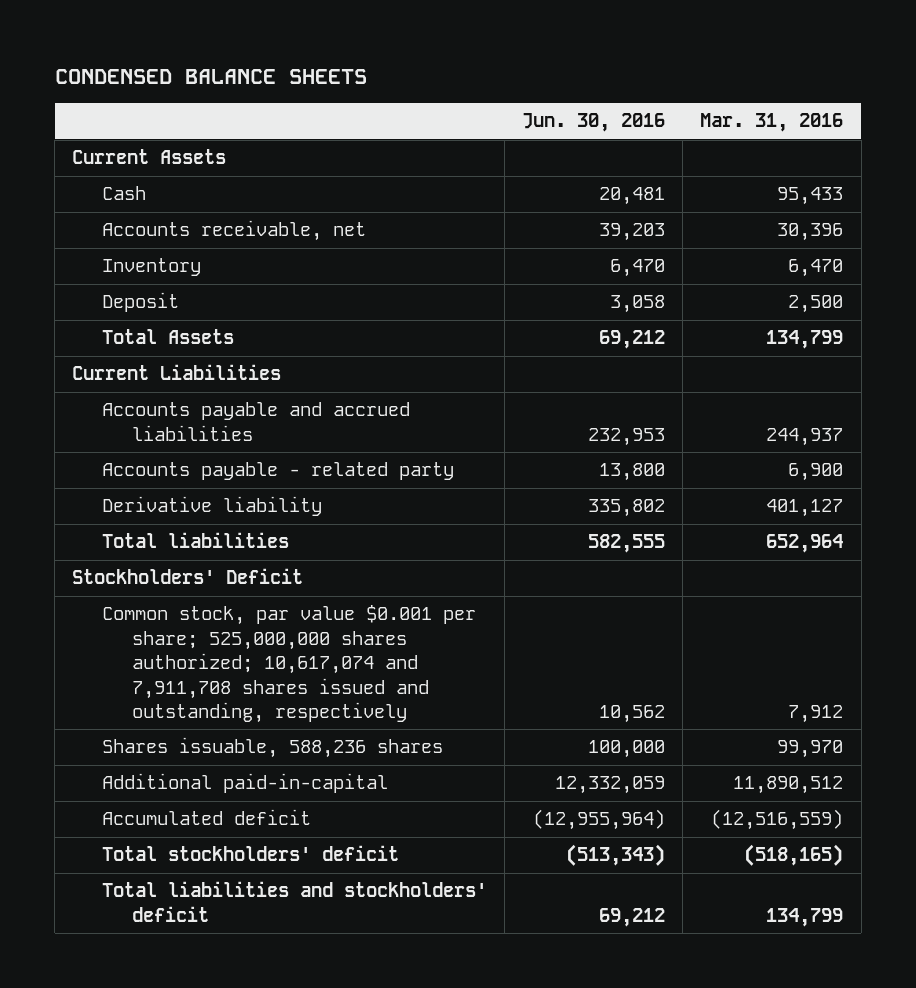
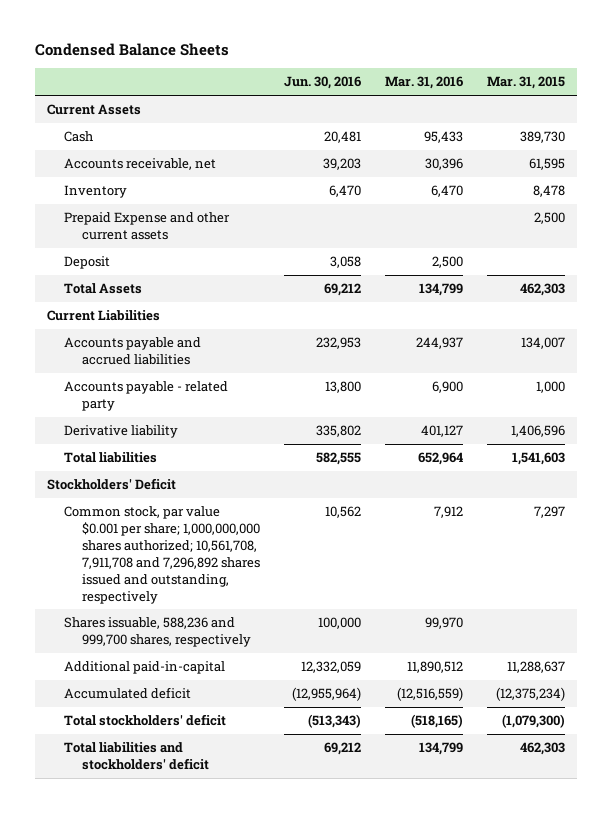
[54,69,367,85] CONDENSED BALANCE SHEETS -> [34,43,229,57] Condensed Balance Sheets
none -> [486,76,565,90] Mar. 31, 2015
none -> [64,212,231,241] Prepaid Expense and other current assets
[102,605,477,723] Common stock, par value $0.001 per share; 525,000,000 shares authorized; 10,617,074 and 7,911,708 shares issued and outstanding, respectively -> [64,506,260,604] Common stock, par value $0.001 per share; 1,000,000,000 shares authorized; 10,561,708, 7,911,708 and 7,296,892 shares issued and outstanding, respectively
[102,737,444,759] Shares issuable, 588,236 shares -> [64,617,251,648] Shares issuable, 588,236 and 999,700 shares, respectively

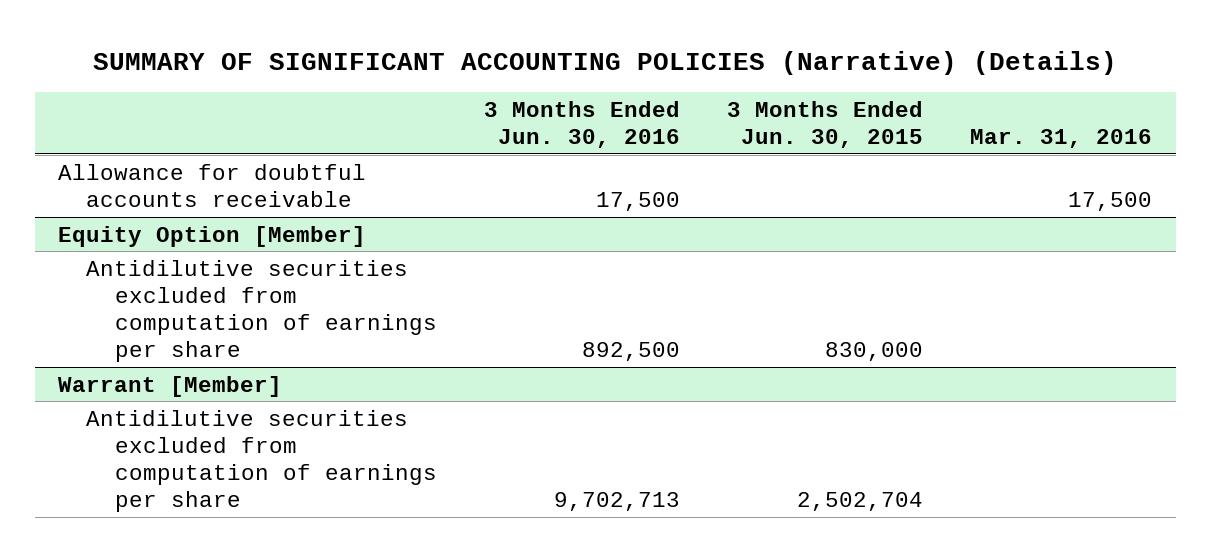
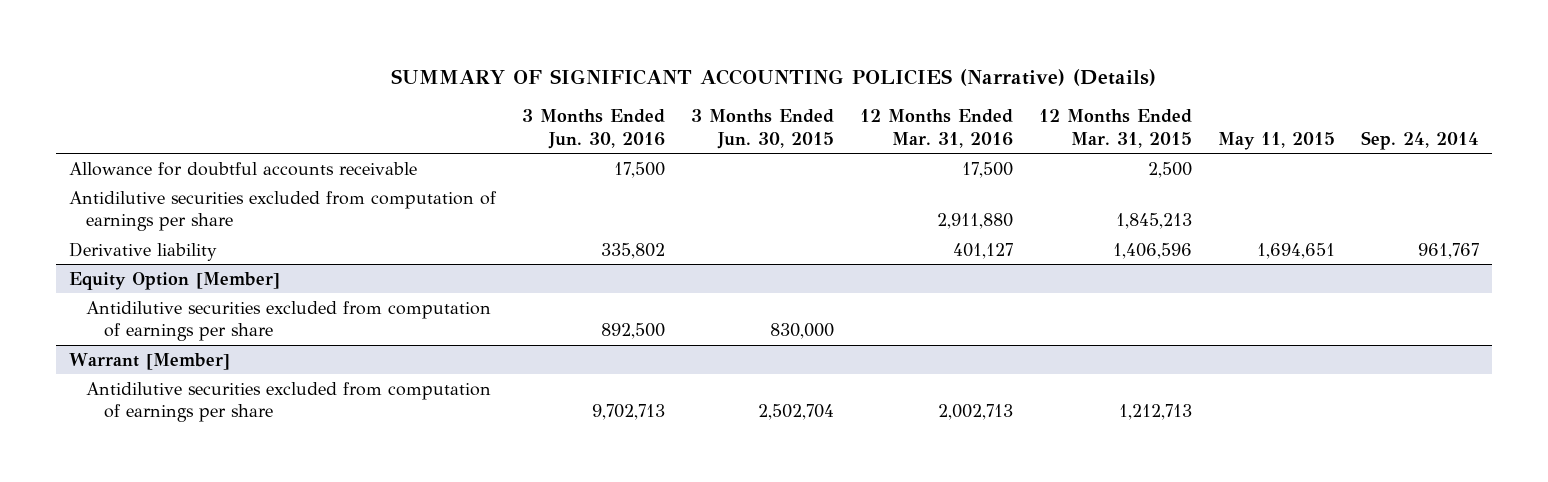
[970,128,1153,148] Mar. 31, 2016 -> none
none -> [859,109,1013,149] 12 Months Ended Mar. 31, 2016
none -> [1038,109,1192,149] 12 Months Ended Mar. 31, 2015
none -> [1217,132,1335,151] May 11, 2015
none -> [1361,131,1480,151] Sep. 24, 2014
none -> [68,190,497,232] Antidilutive securities excluded from computation of earnings per share
none -> [68,241,217,261] Derivative liability

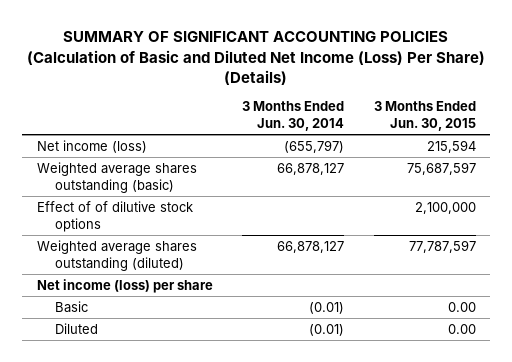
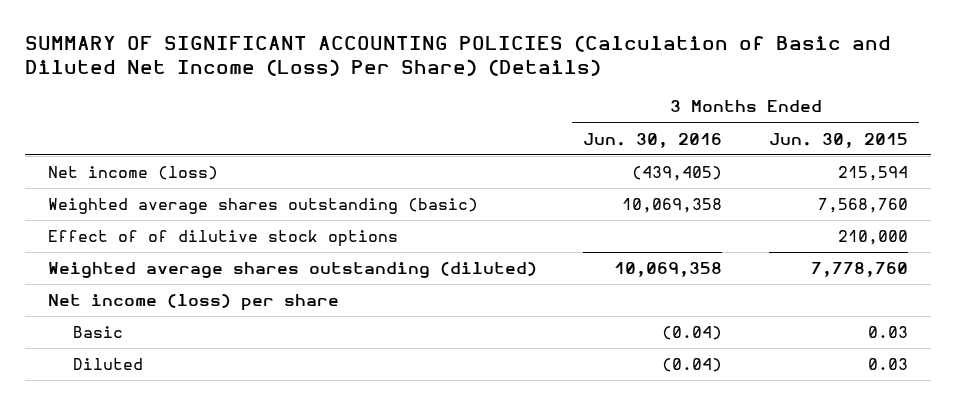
[242,101,345,132] 3 Months Ended Jun. 30, 2014 -> none
none -> [583,132,723,148] Jun. 30, 2016
[406,161,476,175] 75,687,597 -> [817,198,908,214] 7,568,760
[414,201,476,214] 2,100,000 -> [837,230,908,246] 210,000
[408,239,476,253] 77,787,597 -> [810,262,908,278] 7,778,760
[447,301,476,312] 0.00 -> [867,326,908,339] 0.03
[447,323,476,334] 0.00 -> [867,358,908,371] 0.03

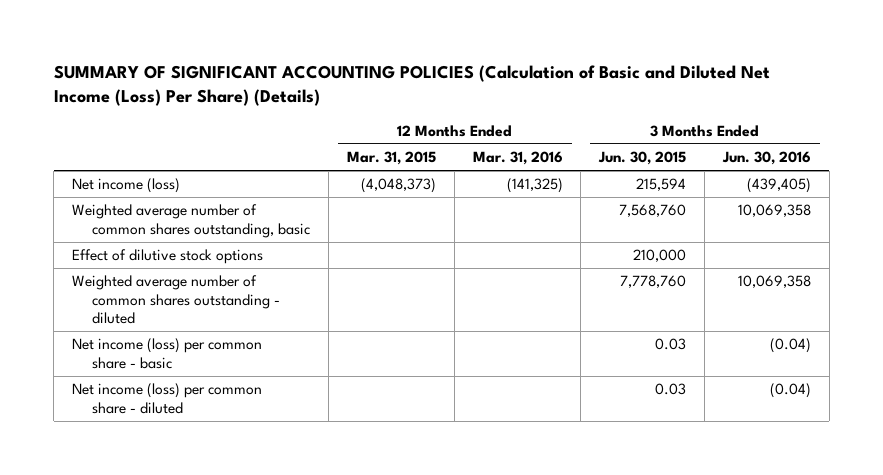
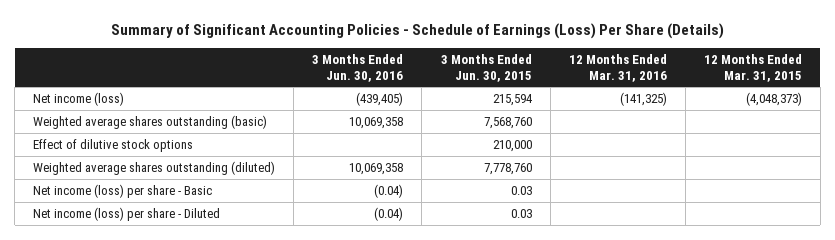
[53,64,770,107] SUMMARY OF SIGNIFICANT ACCOUNTING POLICIES (Calculation of Basic and Diluted Net Income (Loss) Per Share) (Details) -> [110,23,724,40] Summary of Significant Accounting Policies - Schedule of Earnings (Loss) Per Share (Details)
[72,204,311,238] Weighted average number of common shares outstanding, basic -> [33,114,268,129] Weighted average shares outstanding (basic)
[72,275,281,325] Weighted average number of common shares outstanding - diluted -> [33,160,276,175] Weighted average shares outstanding (diluted)
[72,338,263,369] Net income (loss) per common share - basic -> [33,183,213,198] Net income (loss) per share - Basic
[72,383,263,414] Net income (loss) per common share - diluted -> [33,206,221,221] Net income (loss) per share - Diluted

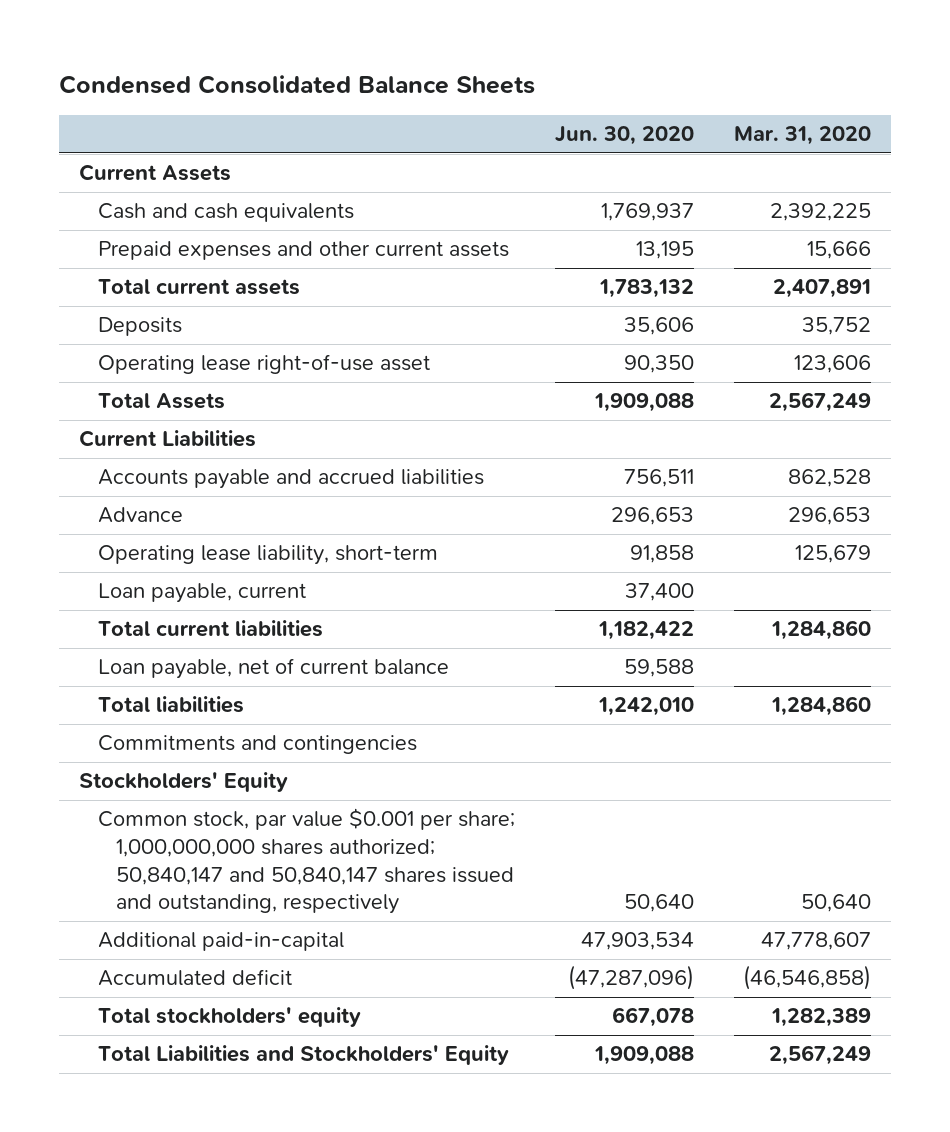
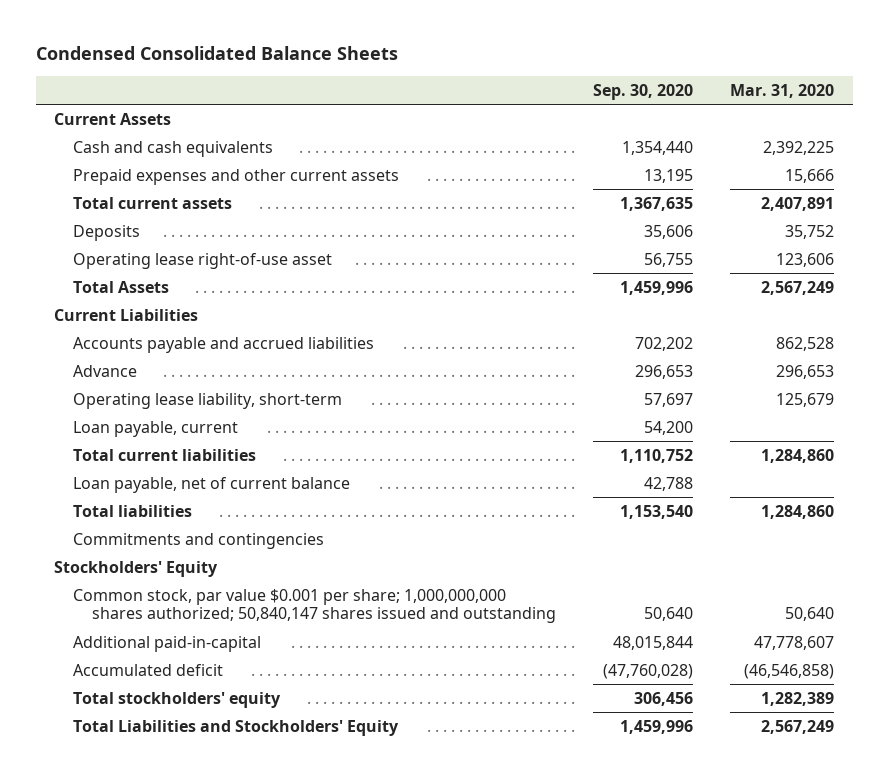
[554,125,694,145] Jun. 30, 2020 -> none
none -> [593,83,694,100] Sep. 30, 2020
[97,808,515,915] Common stock, par value $0.001 per share; 1,000,000,000 shares authorized; 50,840,147 and 50,840,147 shares issued and outstanding, respectively -> [73,588,557,624] Common stock, par value $0.001 per share; 1,000,000,000 shares authorized; 50,840,147 shares issued and outstanding

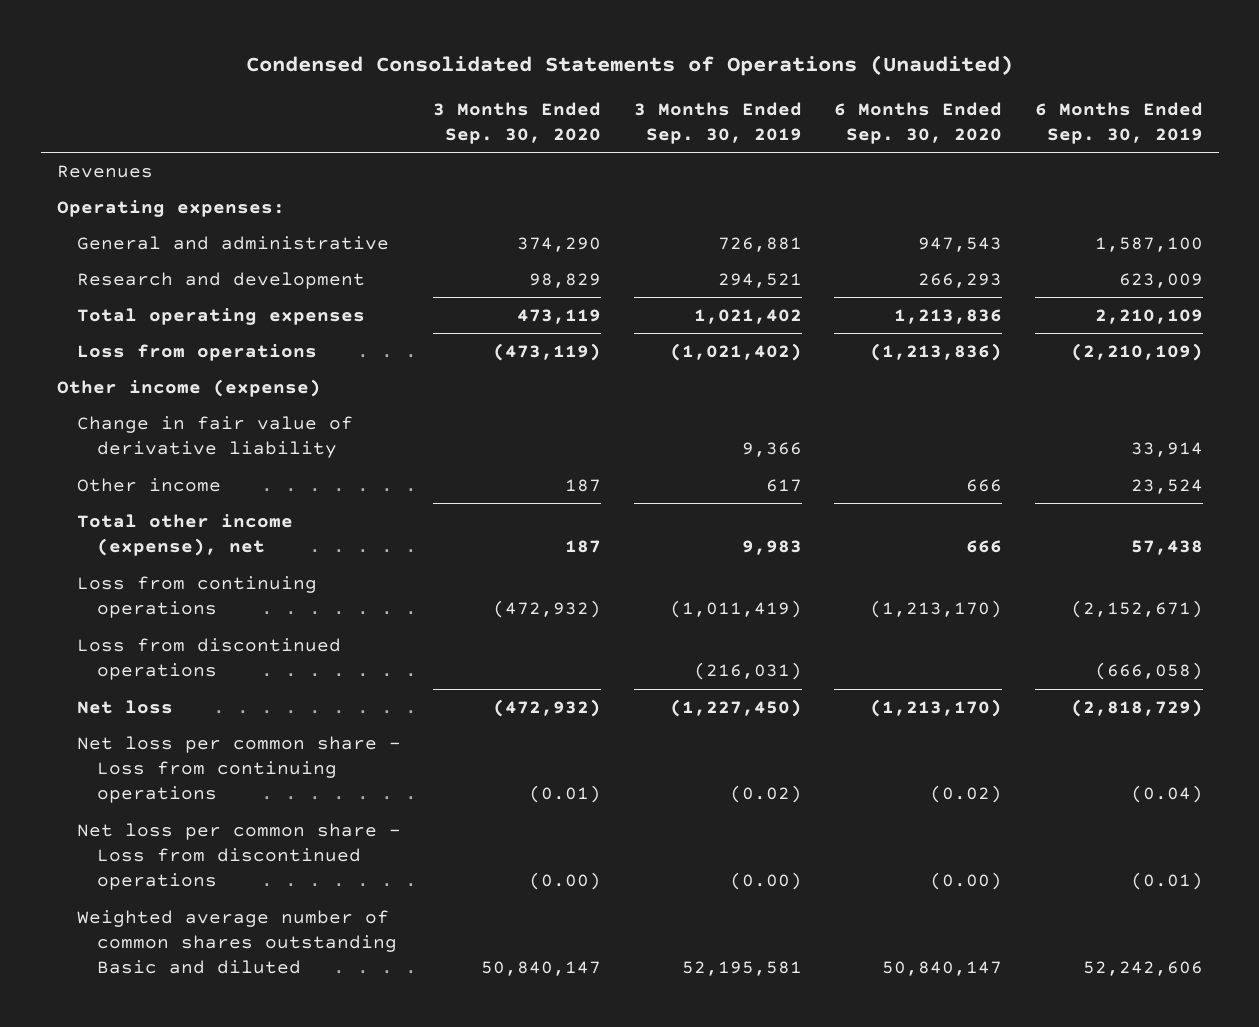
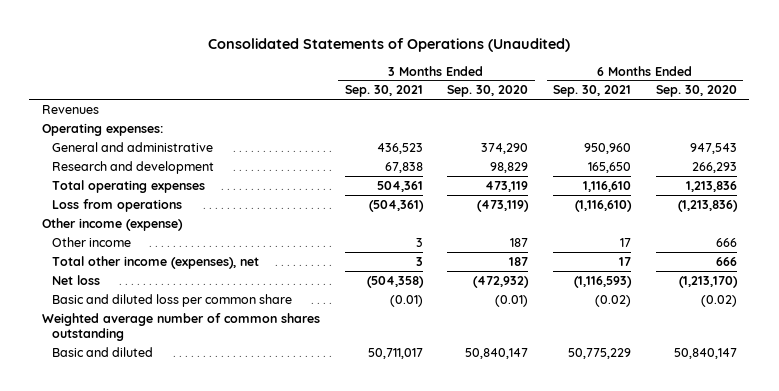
[245,55,1013,77] Condensed Consolidated Statements of Operations (Unaudited) -> [208,38,571,53] Consolidated Statements of Operations (Unaudited)
[633,101,802,144] 3 Months Ended Sep. 30, 2019 -> none
[1034,101,1203,144] 6 Months Ended Sep. 30, 2019 -> none
none -> [344,85,423,98] Sep. 30, 2021
none -> [553,85,632,98] Sep. 30, 2021
[76,416,353,459] Change in fair value of derivative liability -> none
[76,576,317,619] Loss from continuing operations -> none
[76,638,341,681] Loss from discontinued operations -> none
[76,514,293,557] Total other income (expense), net -> [52,255,260,269] Total other income (expenses), net
[76,736,401,804] Net loss per common share - Loss from continuing operations -> none
[76,823,401,891] Net loss per common share - Loss from discontinued operations -> none
none -> [52,293,293,307] Basic and diluted loss per common share
none -> [41,312,320,342] Weighted average number of common shares outstanding
[76,910,397,975] Weighted average number of common shares outstanding Basic and diluted -> [52,346,154,357] Basic and diluted

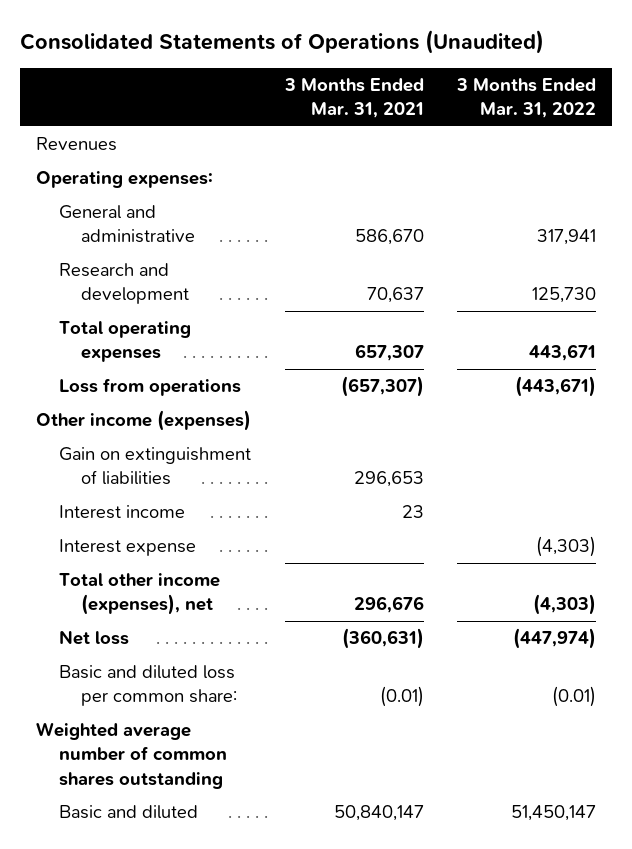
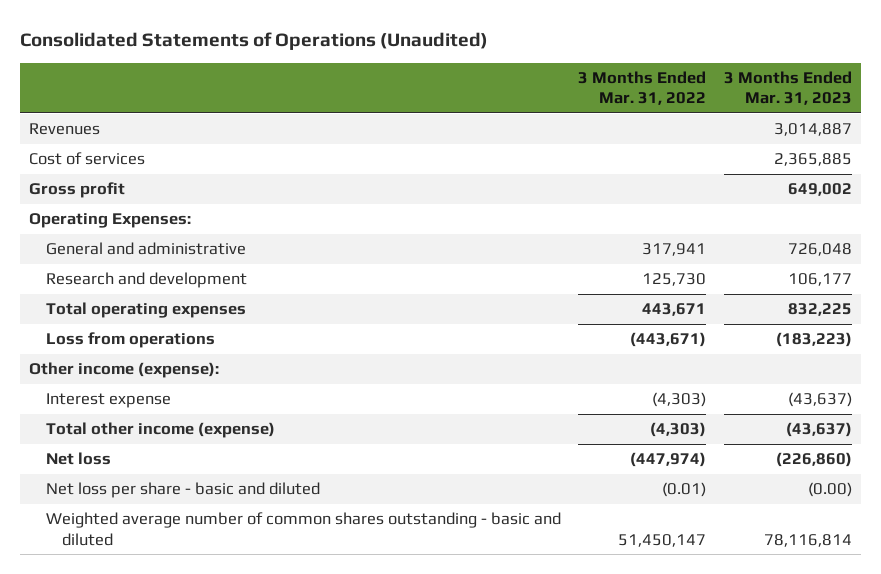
[283,77,424,119] 3 Months Ended Mar. 31, 2021 -> none
none -> [723,70,852,106] 3 Months Ended Mar. 31, 2023
none -> [28,152,145,166] Cost of services
none -> [28,182,125,199] Gross profit
[36,171,214,189] Operating expenses: -> [28,213,191,229] Operating Expenses:
[58,447,251,486] Gain on extinguishment of liabilities -> none
[58,505,185,520] Interest income -> none
[36,410,252,432] Other income (expenses) -> [28,362,219,379] Other income (expense):
[58,573,220,616] Total other income (expenses), net -> [45,422,275,439] Total other income (expense)
[36,722,227,789] Weighted average number of common shares outstanding -> none
[58,665,238,707] Basic and diluted loss per common share: -> [45,482,320,499] Net loss per share - basic and diluted
[58,805,198,820] Basic and diluted -> [45,512,561,546] Weighted average number of common shares outstanding - basic and diluted

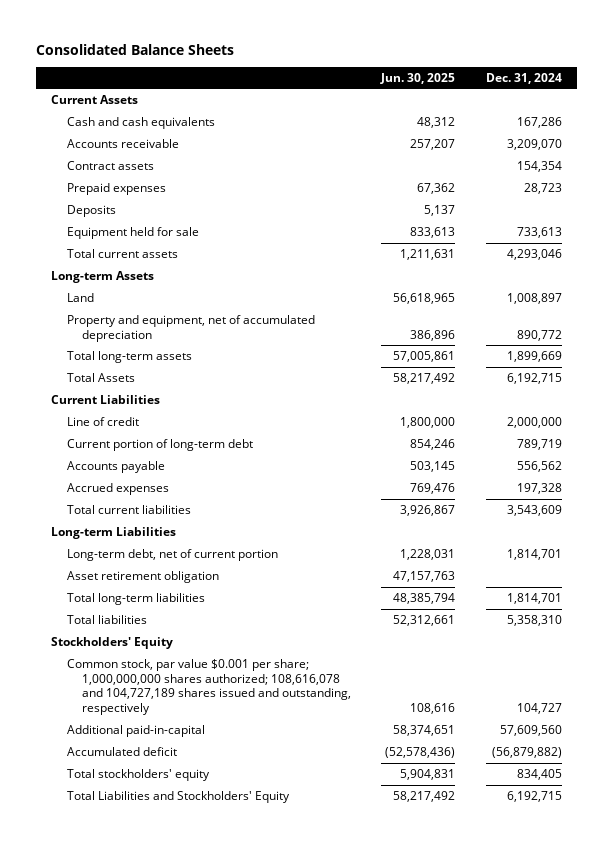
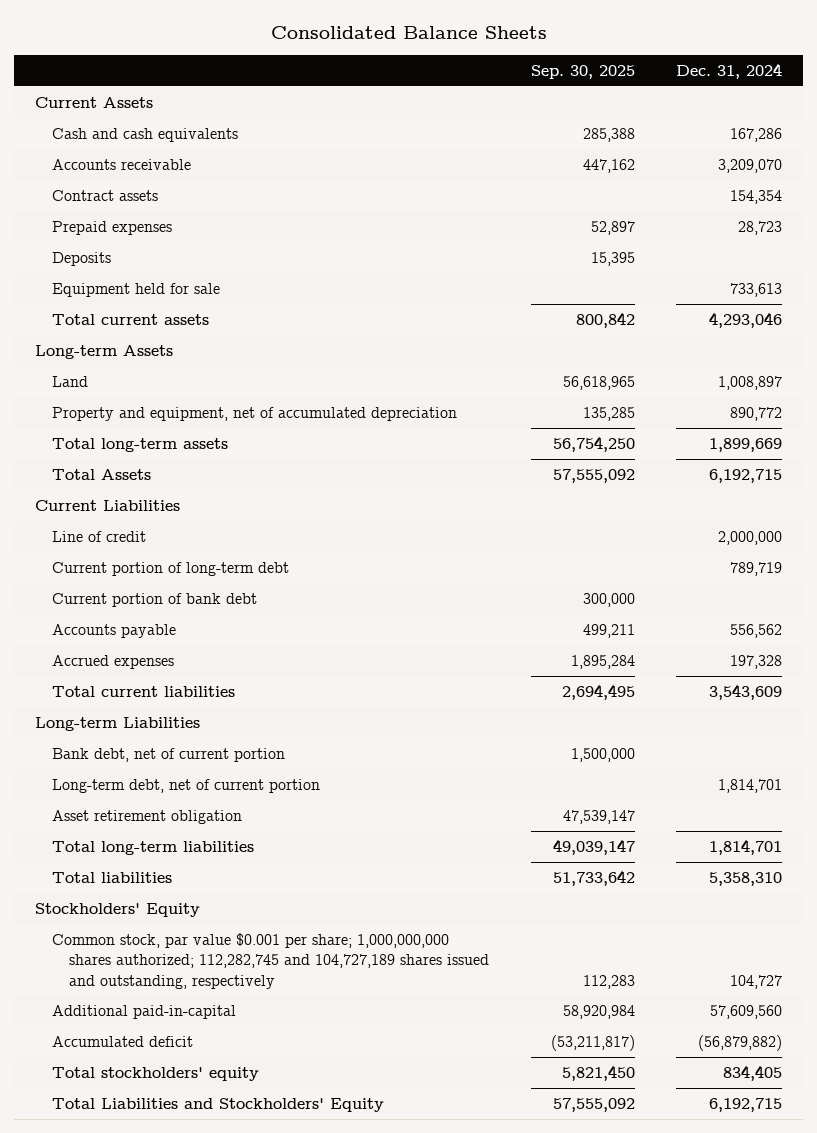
[380,72,456,84] Jun. 30, 2025 -> none
none -> [530,65,635,80] Sep. 30, 2025
none -> [52,592,258,607] Current portion of bank debt
none -> [52,747,286,762] Bank debt, net of current portion
[66,659,351,716] Common stock, par value $0.001 per share; 1,000,000,000 shares authorized; 108,616,078 and 104,727,189 shares issued and outstanding, respectively -> [52,932,490,989] Common stock, par value $0.001 per share; 1,000,000,000 shares authorized; 112,282,745 and 104,727,189 shares issued and outstanding, respectively

